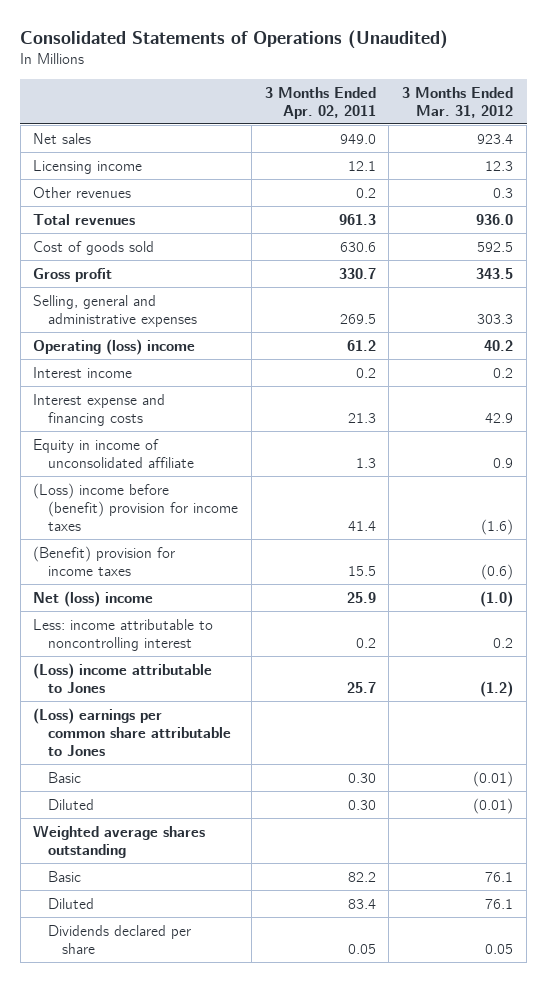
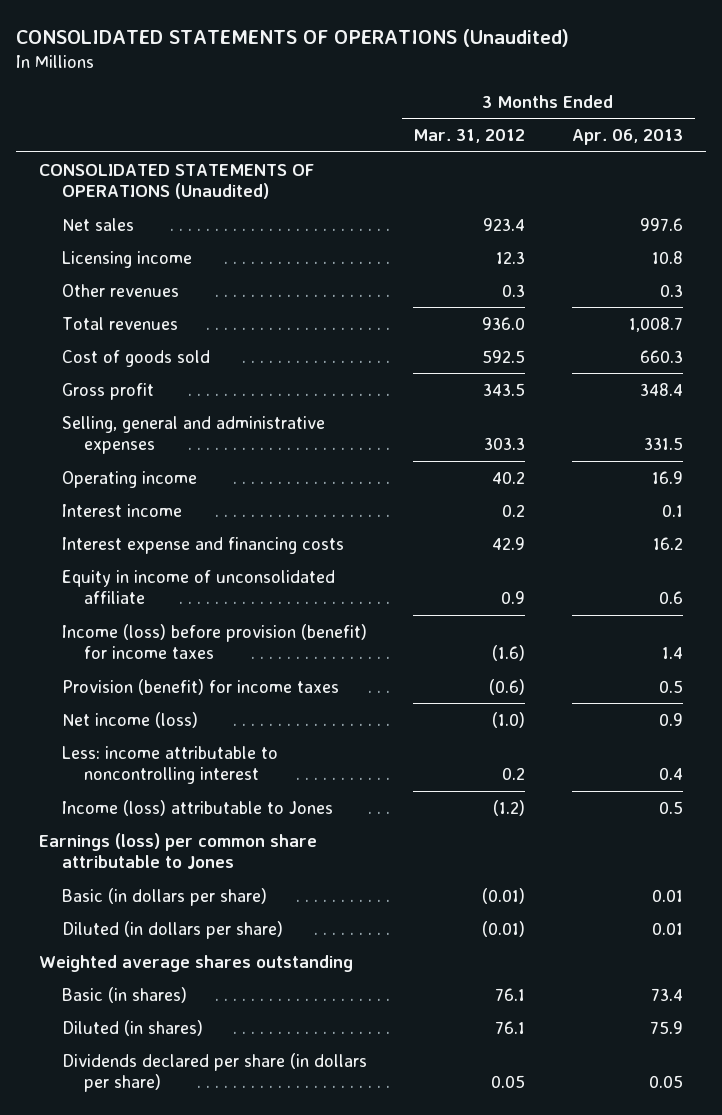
[20,29,449,49] Consolidated Statements of Operations (Unaudited) -> [15,28,569,47] CONSOLIDATED STATEMENTS OF OPERATIONS (Unaudited)
[264,86,376,119] 3 Months Ended Apr. 02, 2011 -> none
none -> [572,129,684,146] Apr. 06, 2013
none -> [39,163,315,200] CONSOLIDATED STATEMENTS OF OPERATIONS (Unaudited)
[33,338,196,355] Operating (loss) income -> [61,470,197,488] Operating income
[33,482,238,531] (Loss) income before (benefit) provision for income taxes -> [61,623,367,660] Income (loss) before provision (benefit) for income taxes
[33,545,176,576] (Benefit) provision for income taxes -> [61,678,339,695] Provision (benefit) for income taxes
[33,590,154,607] Net (loss) income -> [61,711,198,728] Net income (loss)
[33,662,213,693] (Loss) income attributable to Jones -> [61,799,333,816] Income (loss) attributable to Jones
[33,707,231,756] (Loss) earnings per common share attributable to Jones -> [39,832,318,870] Earnings (loss) per common share attributable to Jones
[47,771,81,783] Basic -> [61,887,267,906] Basic (in dollars per share)
[47,798,94,810] Diluted -> [61,920,283,939] Diluted (in dollars per share)
[47,870,81,882] Basic -> [61,986,187,1003] Basic (in shares)
[47,897,94,909] Diluted -> [61,1019,203,1036] Diluted (in shares)
[47,924,191,954] Dividends declared per share -> [61,1052,367,1093] Dividends declared per share (in dollars per share)

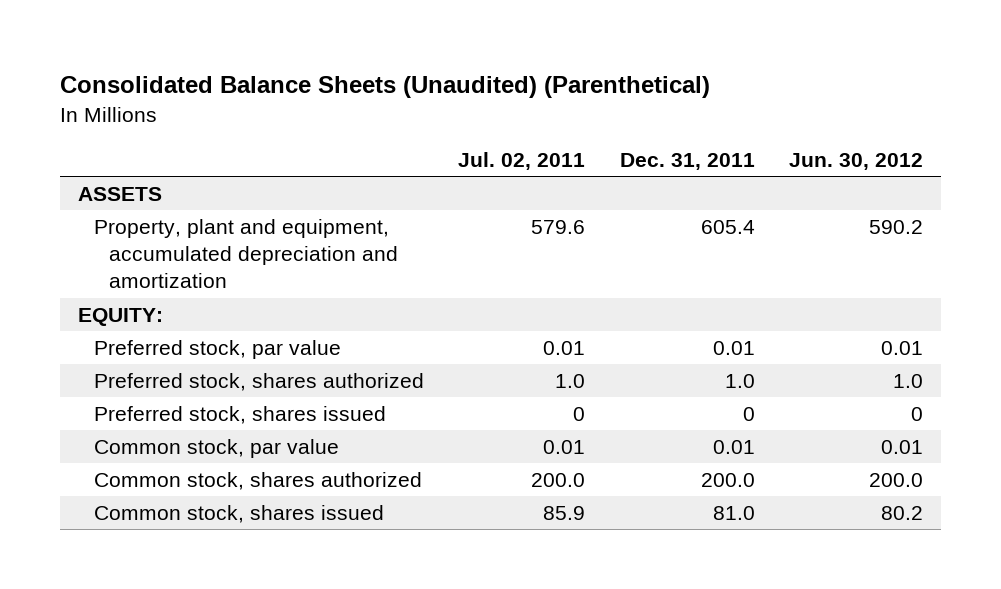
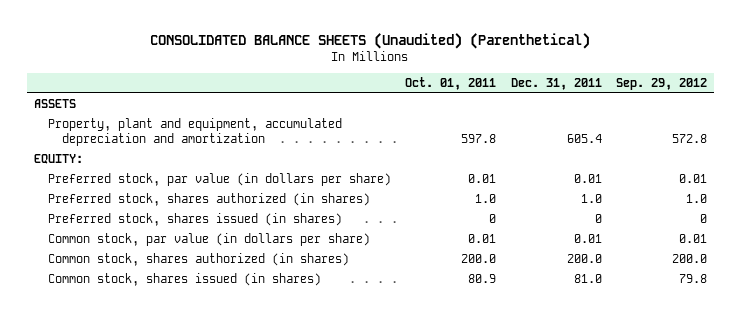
[60,76,711,99] Consolidated Balance Sheets (Unaudited) (Parenthetical) -> [150,33,591,50] CONSOLIDATED BALANCE SHEETS (Unaudited) (Parenthetical)
[458,151,586,170] Jul. 02, 2011 -> none
[789,152,924,170] Jun. 30, 2012 -> none
none -> [405,77,497,91] Oct. 01, 2011
none -> [615,78,707,91] Sep. 29, 2012
[93,339,341,359] Preferred stock, par value -> [47,172,391,186] Preferred stock, par value (in dollars per share)
[93,372,424,391] Preferred stock, shares authorized -> [47,192,370,206] Preferred stock, shares authorized (in shares)
[93,405,386,424] Preferred stock, shares issued -> [47,212,342,226] Preferred stock, shares issued (in shares)
[93,438,339,458] Common stock, par value -> [47,232,370,246] Common stock, par value (in dollars per share)
[93,471,422,490] Common stock, shares authorized -> [47,252,349,266] Common stock, shares authorized (in shares)
[93,504,384,523] Common stock, shares issued -> [47,272,321,286] Common stock, shares issued (in shares)

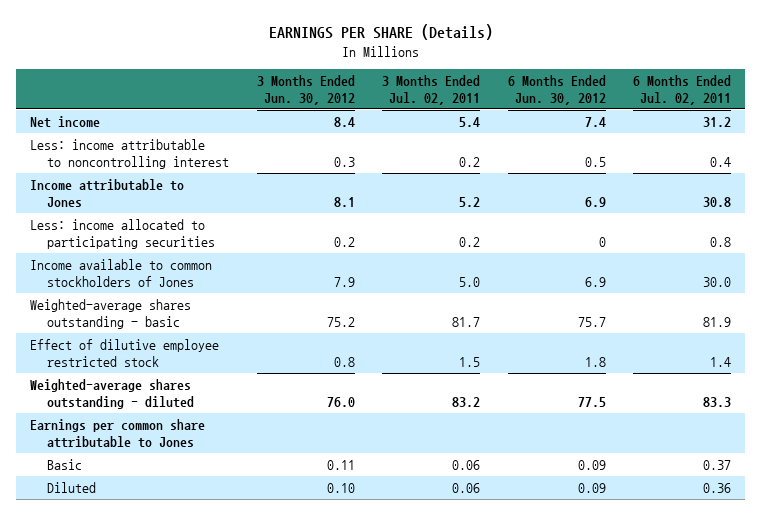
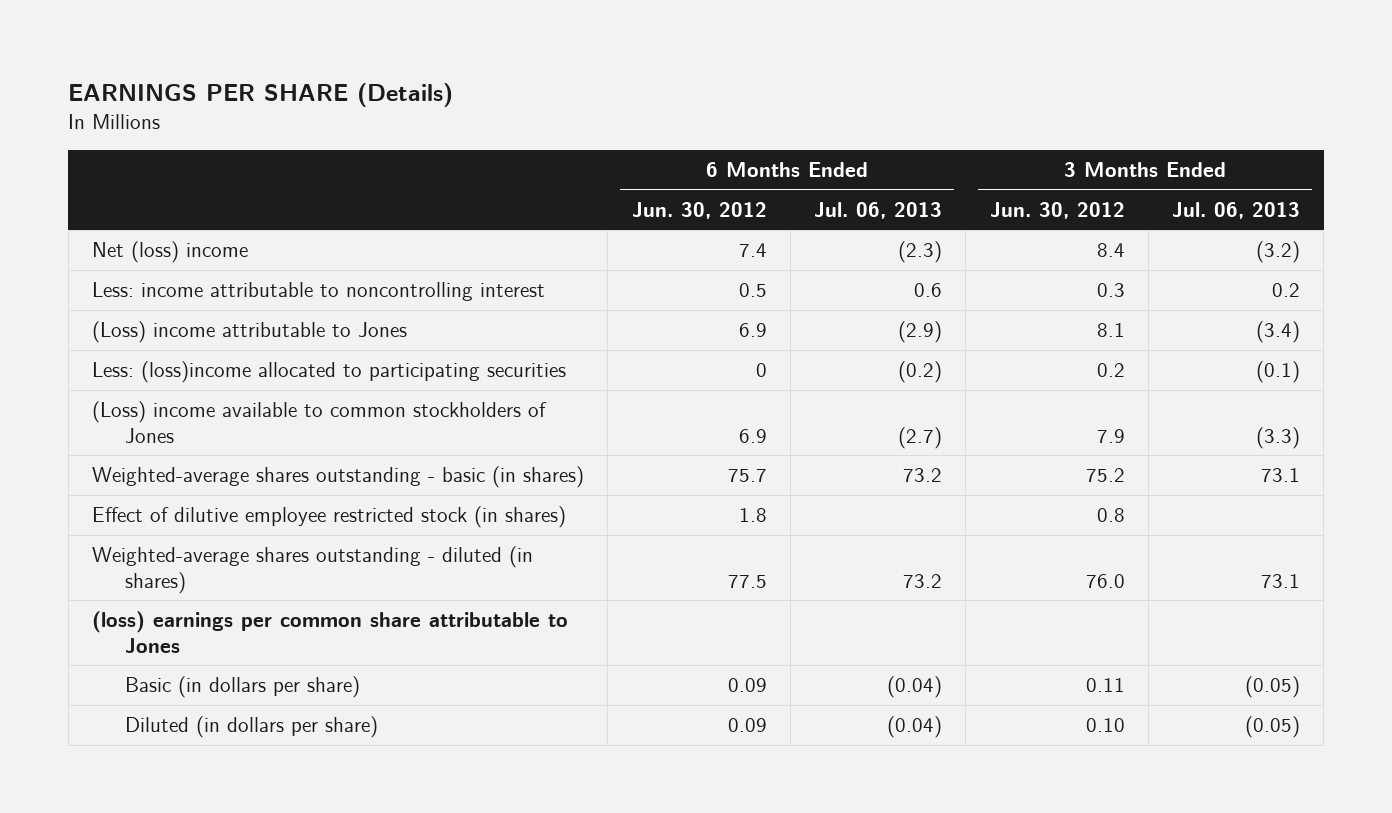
[382,75,481,105] 3 Months Ended Jul. 02, 2011 -> none
[633,75,732,105] 6 Months Ended Jul. 02, 2011 -> none
none -> [814,201,943,219] Jul. 06, 2013
none -> [1172,201,1301,219] Jul. 06, 2013
[29,115,100,128] Net income -> [92,241,249,264] Net (loss) income
[29,178,184,207] Income attributable to Jones -> [92,321,408,344] (Loss) income attributable to Jones
[29,218,216,249] Less: income allocated to participating securities -> [92,361,567,384] Less: (loss)income allocated to participating securities
[29,258,212,287] Income available to common stockholders of Jones -> [92,401,548,443] (Loss) income available to common stockholders of Jones
[29,298,191,329] Weighted-average shares outstanding - basic -> [92,466,585,489] Weighted-average shares outstanding - basic (in shares)
[29,338,219,367] Effect of dilutive employee restricted stock -> [92,506,567,529] Effect of dilutive employee restricted stock (in shares)
[29,378,195,409] Weighted-average shares outstanding - diluted -> [92,546,534,594] Weighted-average shares outstanding - diluted (in shares)
[29,418,205,448] Earnings per common share attributable to Jones -> [92,611,569,653] (loss) earnings per common share attributable to Jones
[47,458,83,470] Basic -> [124,676,360,699] Basic (in dollars per share)
[47,481,97,493] Diluted -> [124,716,378,739] Diluted (in dollars per share)

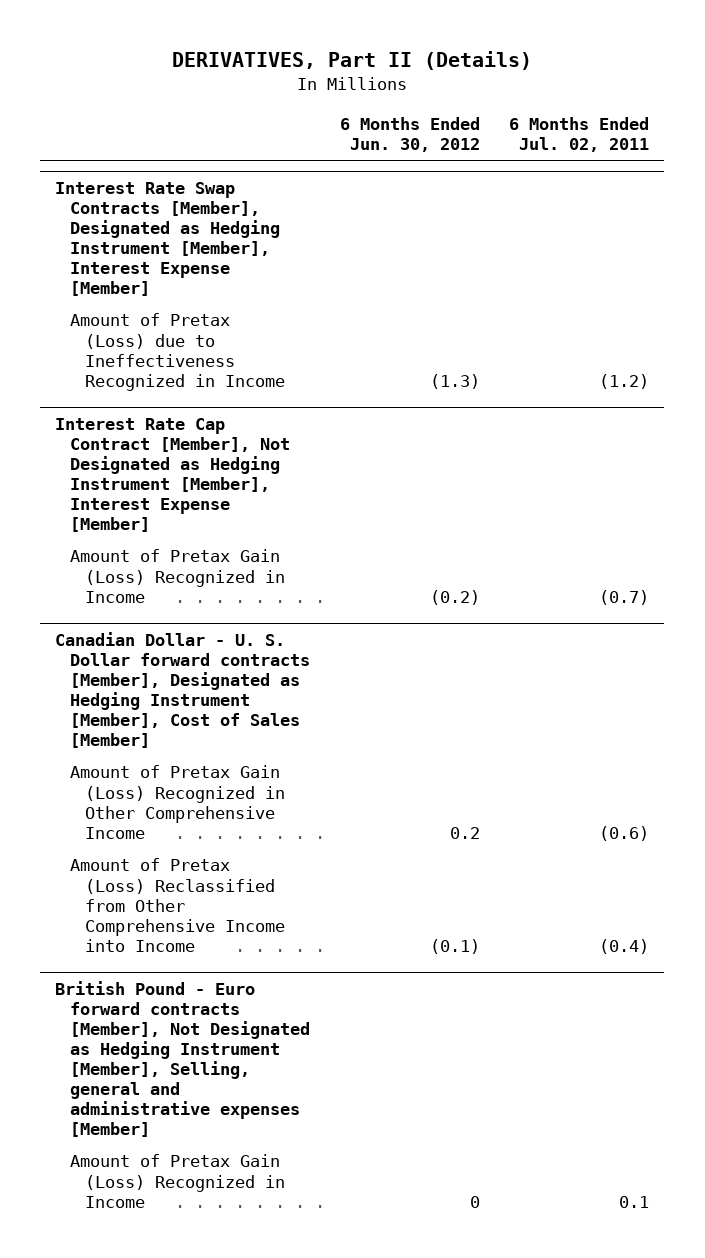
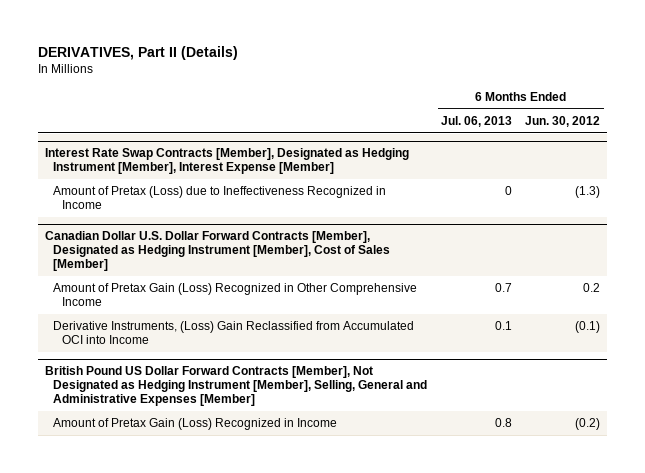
[509,117,650,153] 6 Months Ended Jul. 02, 2011 -> none
none -> [440,115,512,127] Jul. 06, 2013
[55,417,290,532] Interest Rate Cap Contract [Member], Not Designated as Hedging Instrument [Member], Interest Expense [Member] -> none
[69,549,285,603] Amount of Pretax Gain (Loss) Recognized in Income -> none
[55,631,310,748] Canadian Dollar - U. S. Dollar forward contracts [Member], Designated as Hedging Instrument [Member], Cost of Sales [Member] -> [44,231,391,272] Canadian Dollar U.S. Dollar Forward Contracts [Member], Designated as Hedging Instrument [Member], Cost of Sales [Member]
[69,858,285,952] Amount of Pretax (Loss) Reclassified from Other Comprehensive Income into Income -> [53,320,415,345] Derivative Instruments, (Loss) Gain Reclassified from Accumulated OCI into Income
[55,980,310,1137] British Pound - Euro forward contracts [Member], Not Designated as Hedging Instrument [Member], Selling, general and administrative expenses [Member] -> [44,366,428,407] British Pound US Dollar Forward Contracts [Member], Not Designated as Hedging Instrument [Member], Selling, General and Administrative Expenses [Member]
[469,1195,480,1208] 0 -> [575,417,601,430] (0.2)

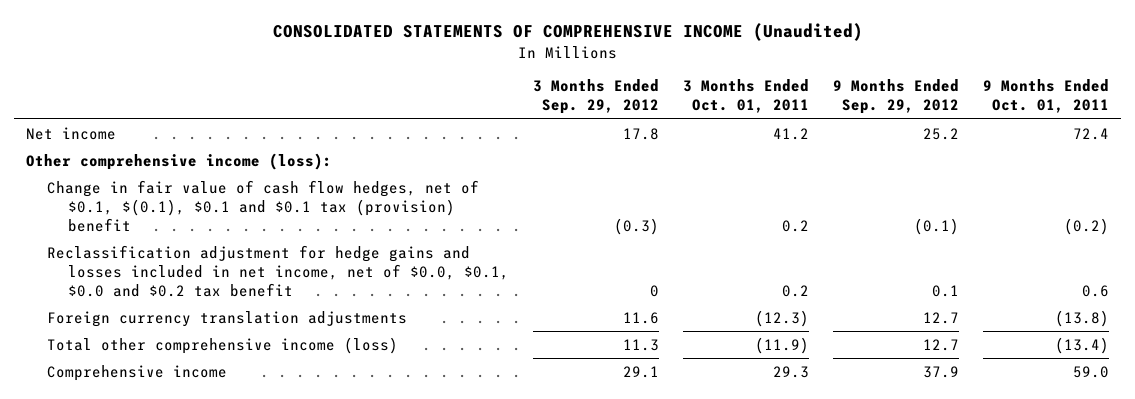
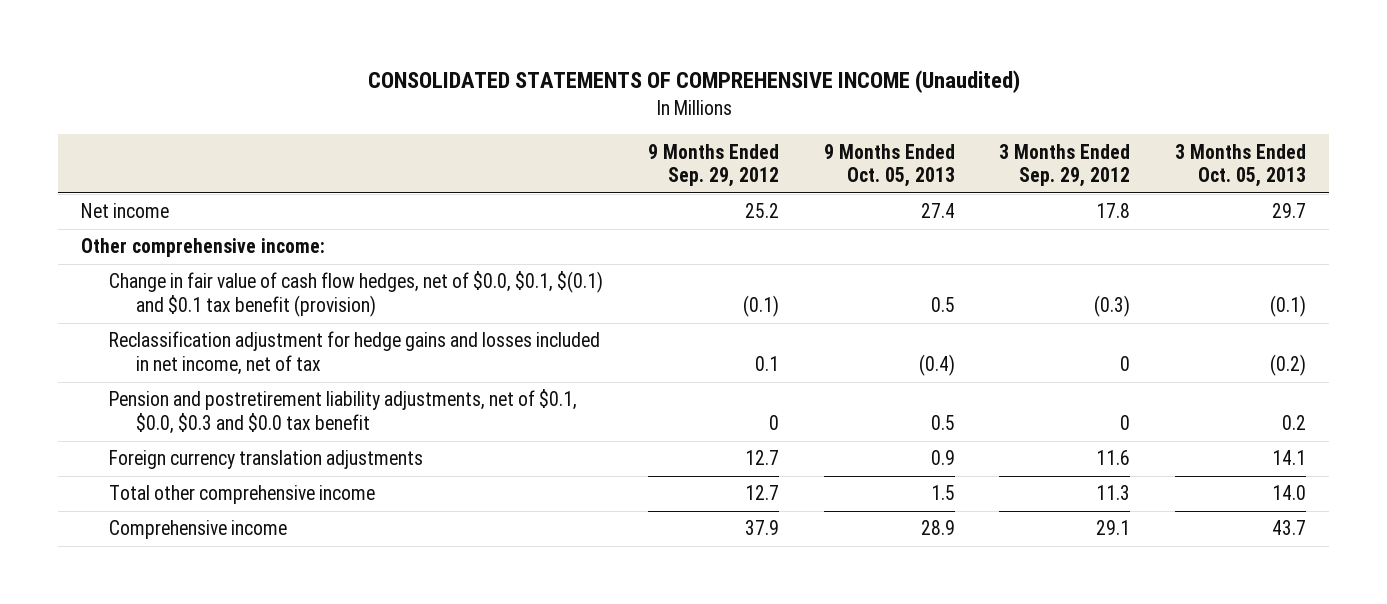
[682,79,809,114] 3 Months Ended Oct. 01, 2011 -> none
[982,79,1109,114] 9 Months Ended Oct. 01, 2011 -> none
none -> [823,143,955,188] 9 Months Ended Oct. 05, 2013
none -> [1175,143,1307,188] 3 Months Ended Oct. 05, 2013
[26,152,333,170] Other comprehensive income (loss): -> [80,238,325,258] Other comprehensive income:
[47,179,480,232] Change in fair value of cash flow hedges, net of $0.1, $(0.1), $0.1 and $0.1 tax (provision) benefit -> [108,271,603,318] Change in fair value of cash flow hedges, net of $0.0, $0.1, $(0.1) and $0.1 tax benefit (provision)
[47,244,509,297] Reclassification adjustment for hedge gains and losses included in net income, net of $0.0, $0.1, $0.0 and $0.2 tax benefit -> [108,331,600,376] Reclassification adjustment for hedge gains and losses included in net income, net of tax
none -> [108,389,577,435] Pension and postretirement liability adjustments, net of $0.1, $0.0, $0.3 and $0.0 tax benefit
[47,336,399,354] Total other comprehensive income (loss) -> [108,485,375,505] Total other comprehensive income

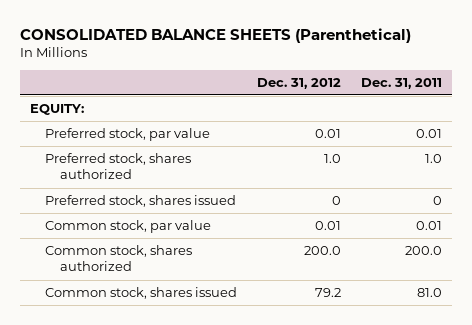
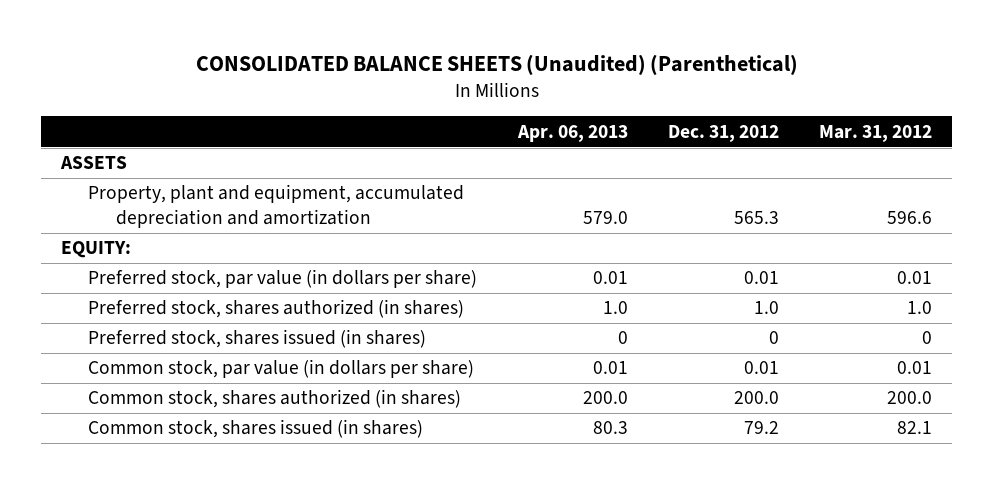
[19,27,411,43] CONSOLIDATED BALANCE SHEETS (Parenthetical) -> [195,54,798,76] CONSOLIDATED BALANCE SHEETS (Unaudited) (Parenthetical)
[361,77,443,89] Dec. 31, 2011 -> none
none -> [516,124,628,142] Apr. 06, 2013
none -> [819,124,933,142] Mar. 31, 2012
none -> [60,156,128,170] ASSETS
none -> [88,184,465,228] Property, plant and equipment, accumulated depreciation and amortization
[45,128,211,142] Preferred stock, par value -> [88,269,478,289] Preferred stock, par value (in dollars per share)
[45,153,192,180] Preferred stock, shares authorized -> [88,299,465,319] Preferred stock, shares authorized (in shares)
[45,195,237,208] Preferred stock, shares issued -> [88,329,427,349] Preferred stock, shares issued (in shares)
[45,220,212,234] Common stock, par value -> [88,359,475,379] Common stock, par value (in dollars per share)
[45,245,193,272] Common stock, shares authorized -> [88,389,462,409] Common stock, shares authorized (in shares)
[45,287,238,300] Common stock, shares issued -> [88,419,424,439] Common stock, shares issued (in shares)

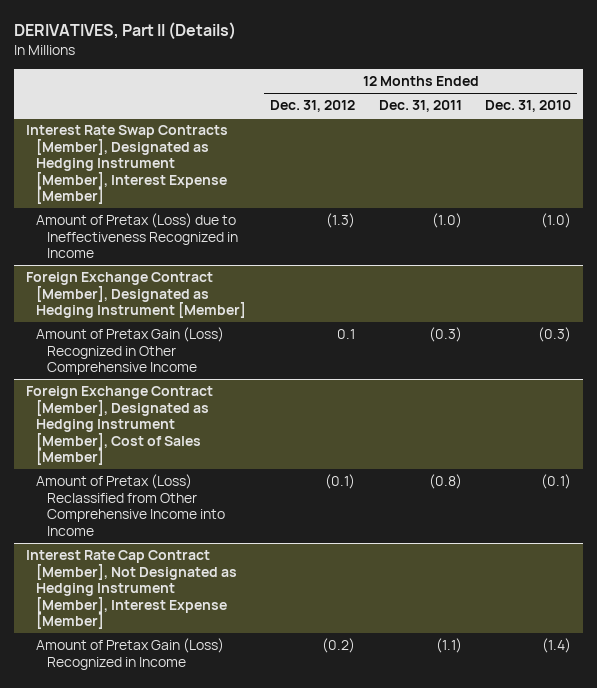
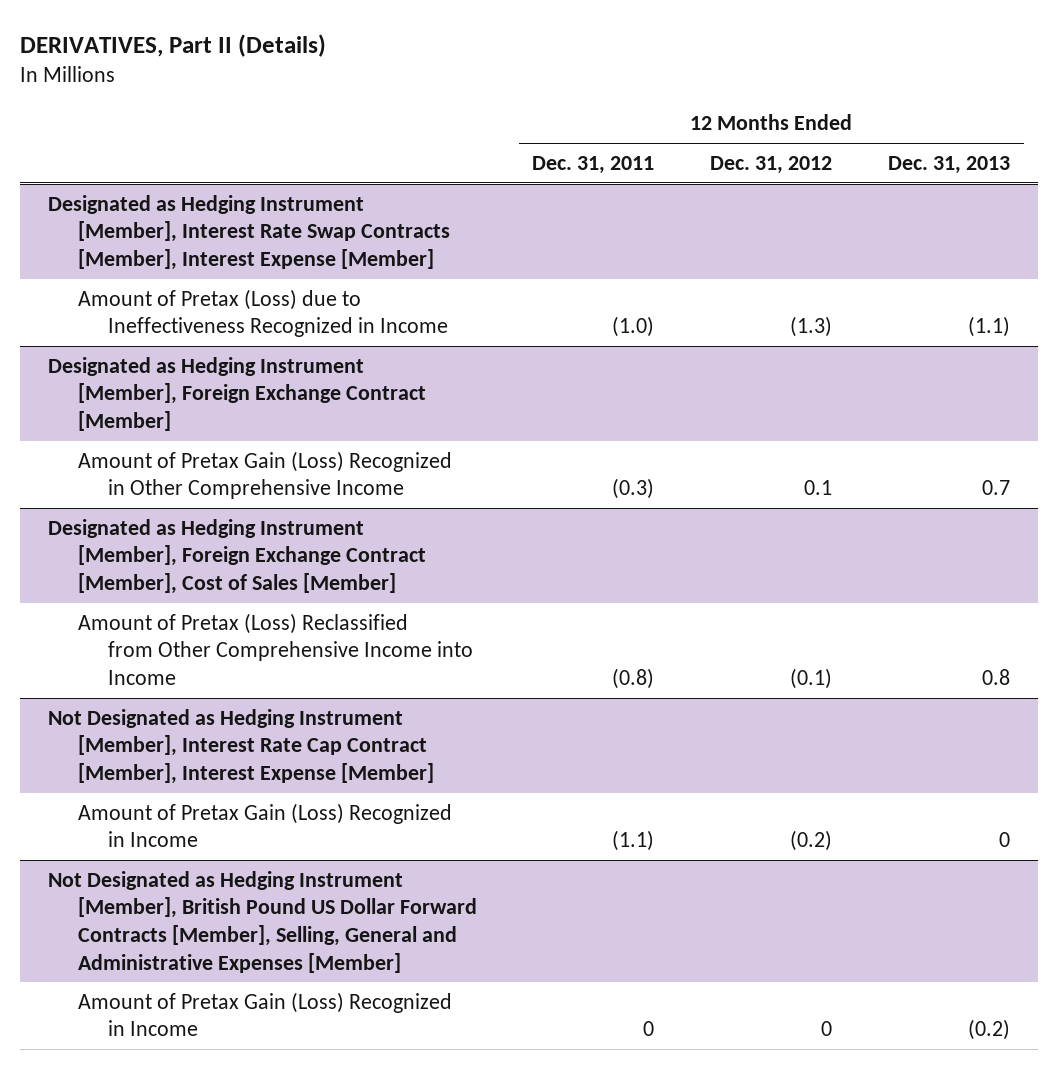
[485,100,572,113] Dec. 31, 2010 -> none
none -> [887,155,1010,174] Dec. 31, 2013
[26,125,229,205] Interest Rate Swap Contracts [Member], Designated as Hedging Instrument [Member], Interest Expense [Member] -> [47,194,450,271] Designated as Hedging Instrument [Member], Interest Rate Swap Contracts [Member], Interest Expense [Member]
[26,272,247,319] Foreign Exchange Contract [Member], Designated as Hedging Instrument [Member] -> [47,356,426,432] Designated as Hedging Instrument [Member], Foreign Exchange Contract [Member]
[26,386,214,466] Foreign Exchange Contract [Member], Designated as Hedging Instrument [Member], Cost of Sales [Member] -> [47,518,426,595] Designated as Hedging Instrument [Member], Foreign Exchange Contract [Member], Cost of Sales [Member]
[26,550,238,630] Interest Rate Cap Contract [Member], Not Designated as Hedging Instrument [Member], Interest Expense [Member] -> [47,708,434,785] Not Designated as Hedging Instrument [Member], Interest Rate Cap Contract [Member], Interest Expense [Member]
none -> [47,870,477,973] Not Designated as Hedging Instrument [Member], British Pound US Dollar Forward Contracts [Member], Selling, General and Administrative Expenses [Member]
none -> [77,991,452,1037] Amount of Pretax Gain (Loss) Recognized in Income

